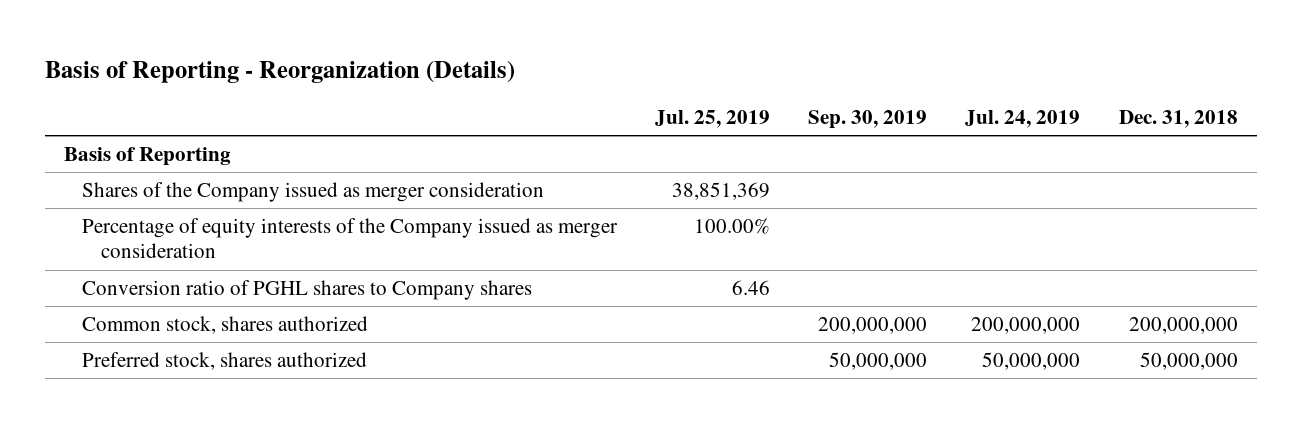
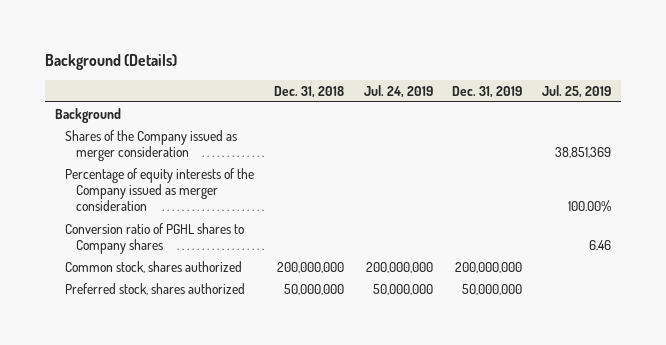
[44,60,515,83] Basis of Reporting - Reorganization (Details) -> [45,54,178,71] Background (Details)
[808,109,928,129] Sep. 30, 2019 -> none
none -> [452,85,523,98] Dec. 31, 2019
[63,147,231,167] Basis of Reporting -> [55,107,122,123] Background

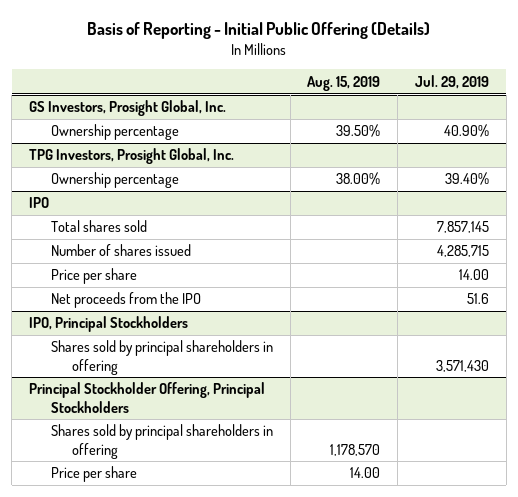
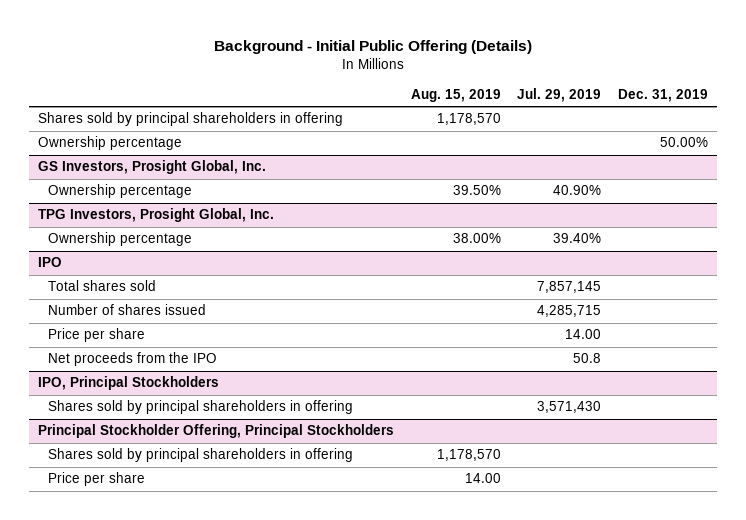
[87,21,431,39] Basis of Reporting - Initial Public Offering (Details) -> [214,39,533,54] Background - Initial Public Offering (Details)
none -> [618,89,709,103] Dec. 31, 2019
none -> [37,112,343,127] Shares sold by principal shareholders in offering
none -> [37,136,182,151] Ownership percentage
[466,293,489,305] 51.6 -> [573,353,602,364] 50.8

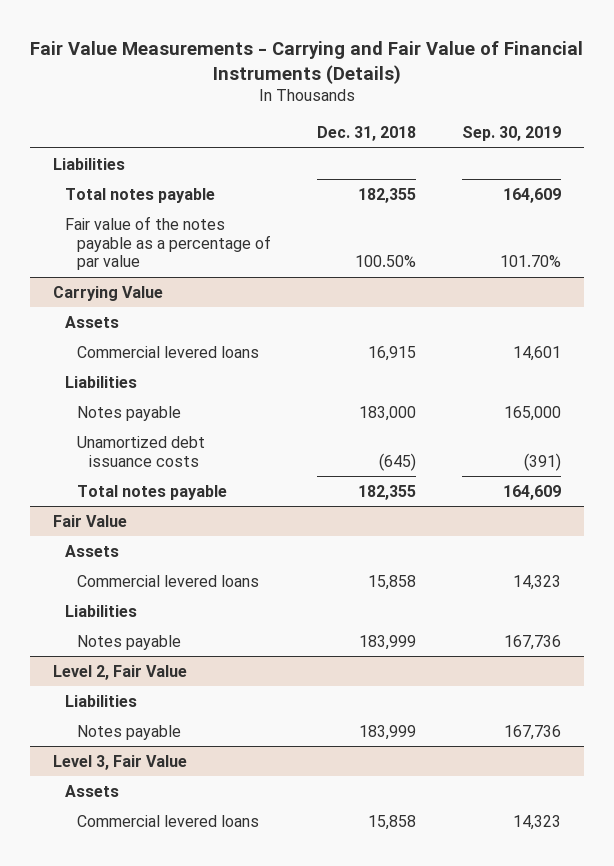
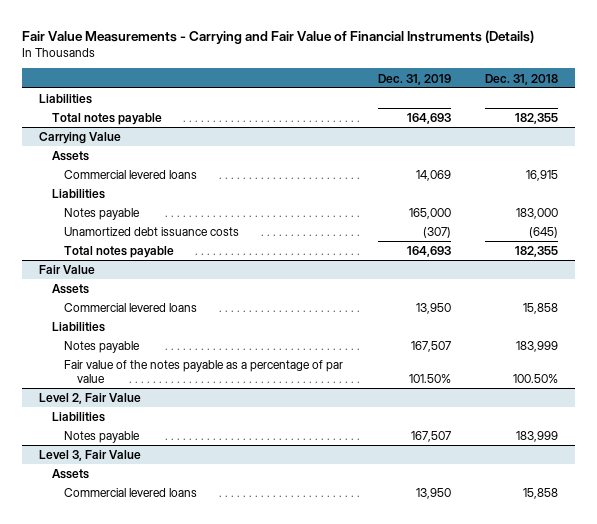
[462,126,562,142] Sep. 30, 2019 -> none
none -> [377,73,451,85] Dec. 31, 2019
[64,215,272,271] Fair value of the notes payable as a percentage of par value -> none
none -> [64,360,344,384] Fair value of the notes payable as a percentage of par value

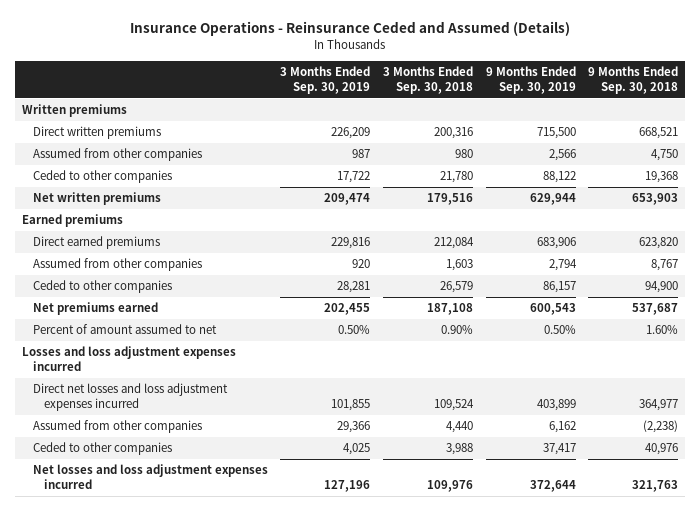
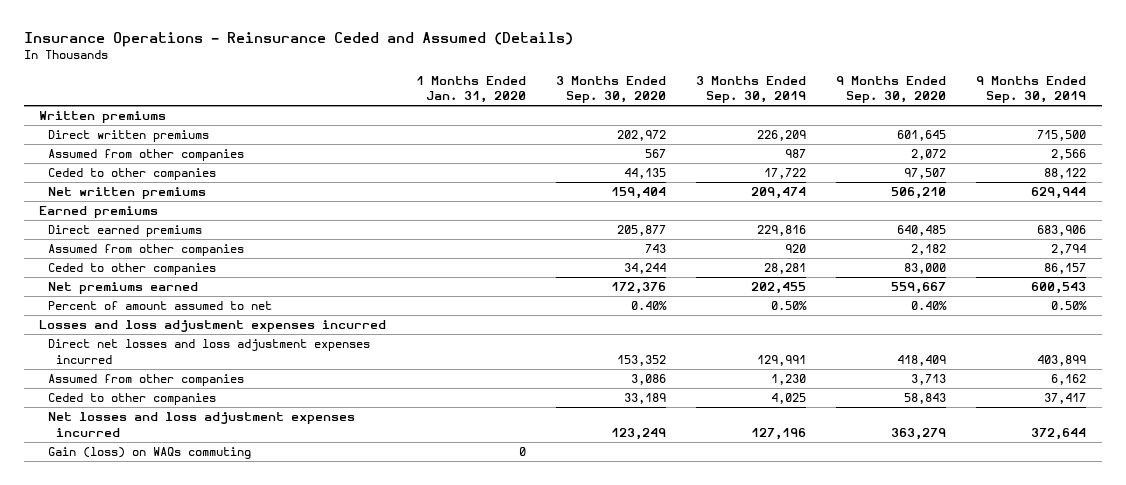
[382,66,473,94] 3 Months Ended Sep. 30, 2018 -> none
[588,66,679,94] 9 Months Ended Sep. 30, 2018 -> none
none -> [416,75,527,104] 1 Months Ended Jan. 31, 2020
none -> [556,75,667,104] 3 Months Ended Sep. 30, 2020
none -> [836,75,947,104] 9 Months Ended Sep. 30, 2020
[331,398,371,411] 101,855 -> [757,354,807,366] 129,991
[337,421,371,434] 29,366 -> [771,374,807,386] 1,230
none -> [47,447,251,460] Gain (loss) on WAQs commuting

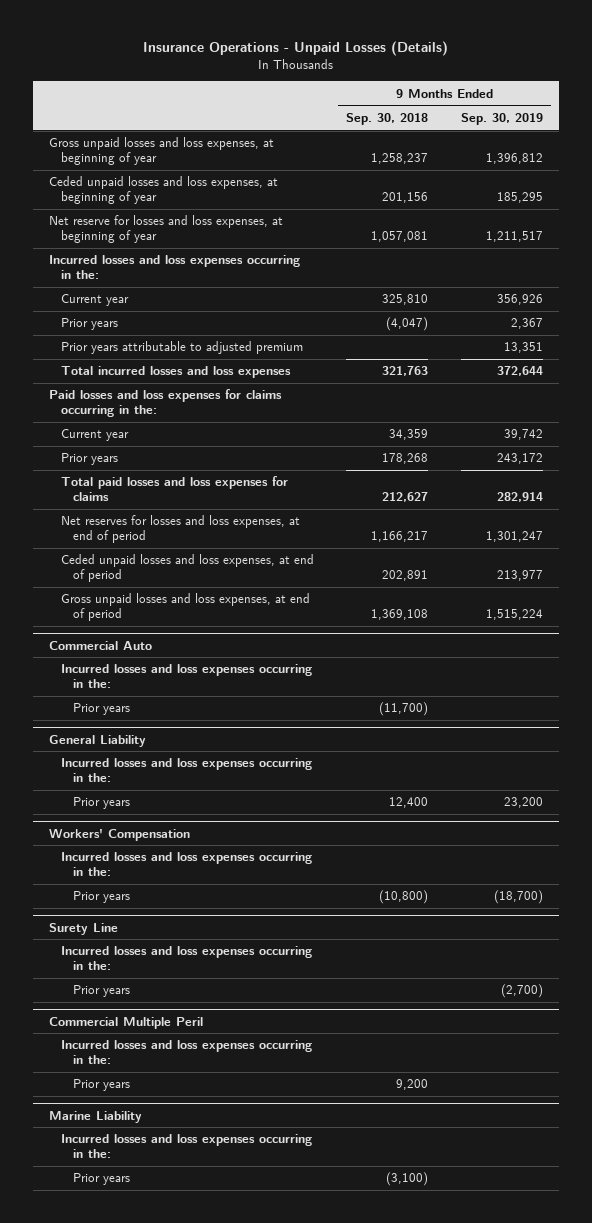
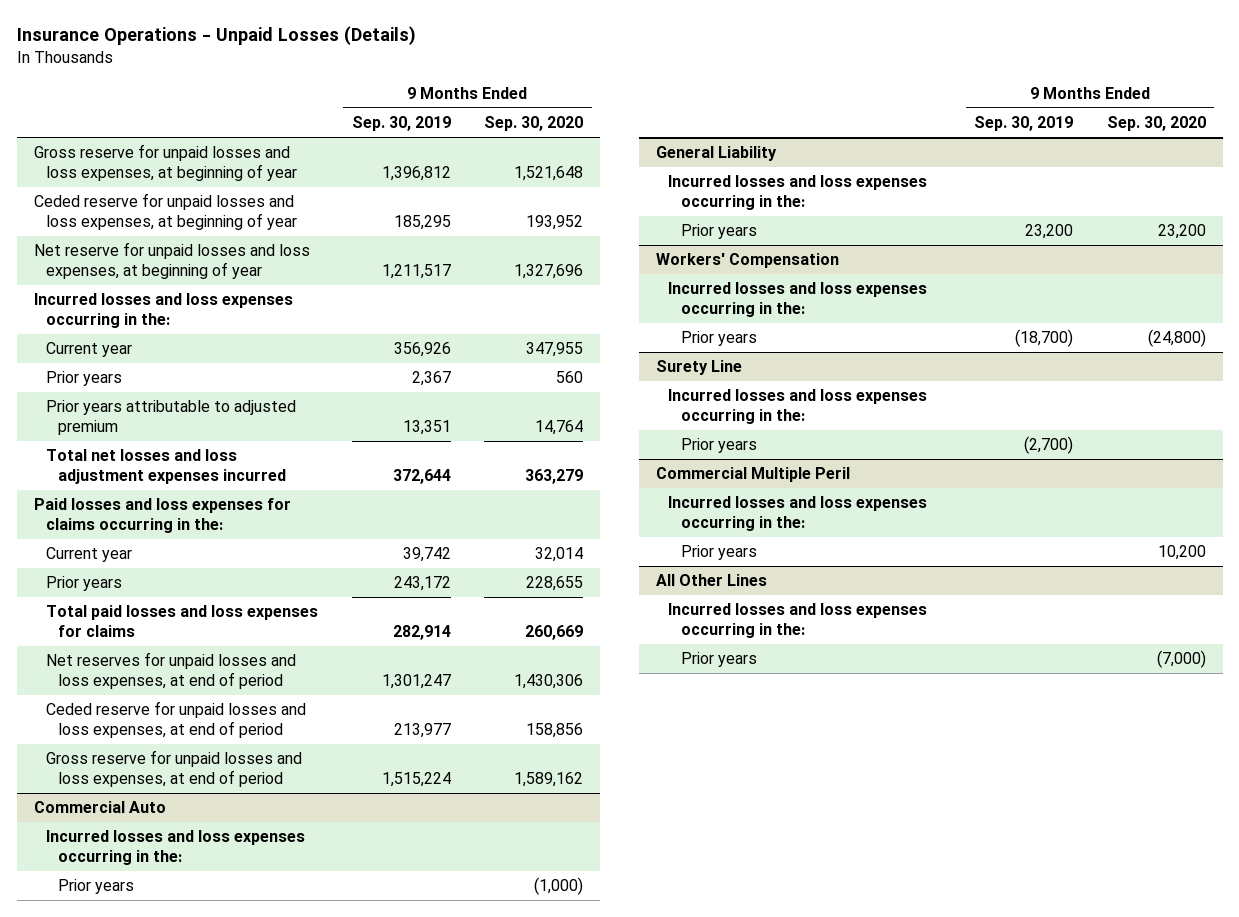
[346,112,429,125] Sep. 30, 2018 -> none
none -> [484,116,584,132] Sep. 30, 2020
[49,137,275,166] Gross unpaid losses and loss expenses, at beginning of year -> [33,144,297,181] Gross reserve for unpaid losses and loss expenses, at beginning of year
[49,176,279,205] Ceded unpaid losses and loss expenses, at beginning of year -> [33,193,297,230] Ceded reserve for unpaid losses and loss expenses, at beginning of year
[49,215,284,244] Net reserve for losses and loss expenses, at beginning of year -> [33,242,310,279] Net reserve for unpaid losses and loss expenses, at beginning of year
[61,366,292,379] Total incurred losses and loss expenses -> [45,449,286,484] Total net losses and loss adjustment expenses incurred
[61,515,301,544] Net reserves for losses and loss expenses, at end of period -> [45,652,296,689] Net reserves for unpaid losses and loss expenses, at end of period
[61,554,315,583] Ceded unpaid losses and loss expenses, at end of period -> [45,701,306,738] Ceded reserve for unpaid losses and loss expenses, at end of period
[61,593,311,622] Gross unpaid losses and loss expenses, at end of period -> [45,750,302,787] Gross reserve for unpaid losses and loss expenses, at end of period
[49,1110,143,1123] Marine Liability -> none
none -> [656,574,768,587] All Other Lines

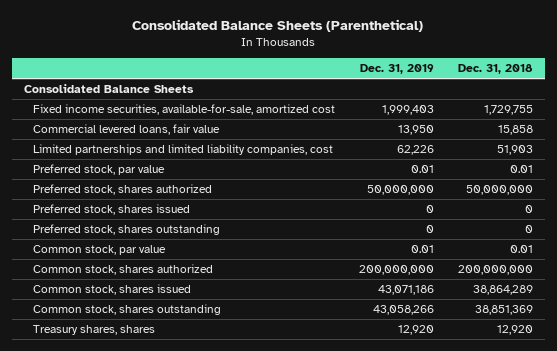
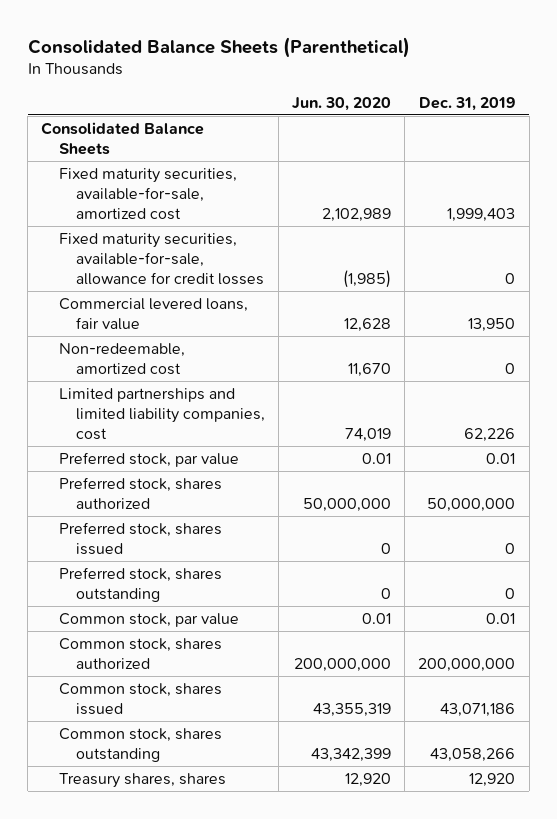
[457,64,533,75] Dec. 31, 2018 -> none
none -> [292,96,392,111] Jun. 30, 2020
[33,104,336,116] Fixed income securities, available-for-sale, amortized cost -> [58,167,237,221] Fixed maturity securities, available-for-sale, amortized cost
none -> [58,232,264,286] Fixed maturity securities, available-for-sale, allowance for credit losses
none -> [58,342,185,376] Non-redeemable, amortized cost

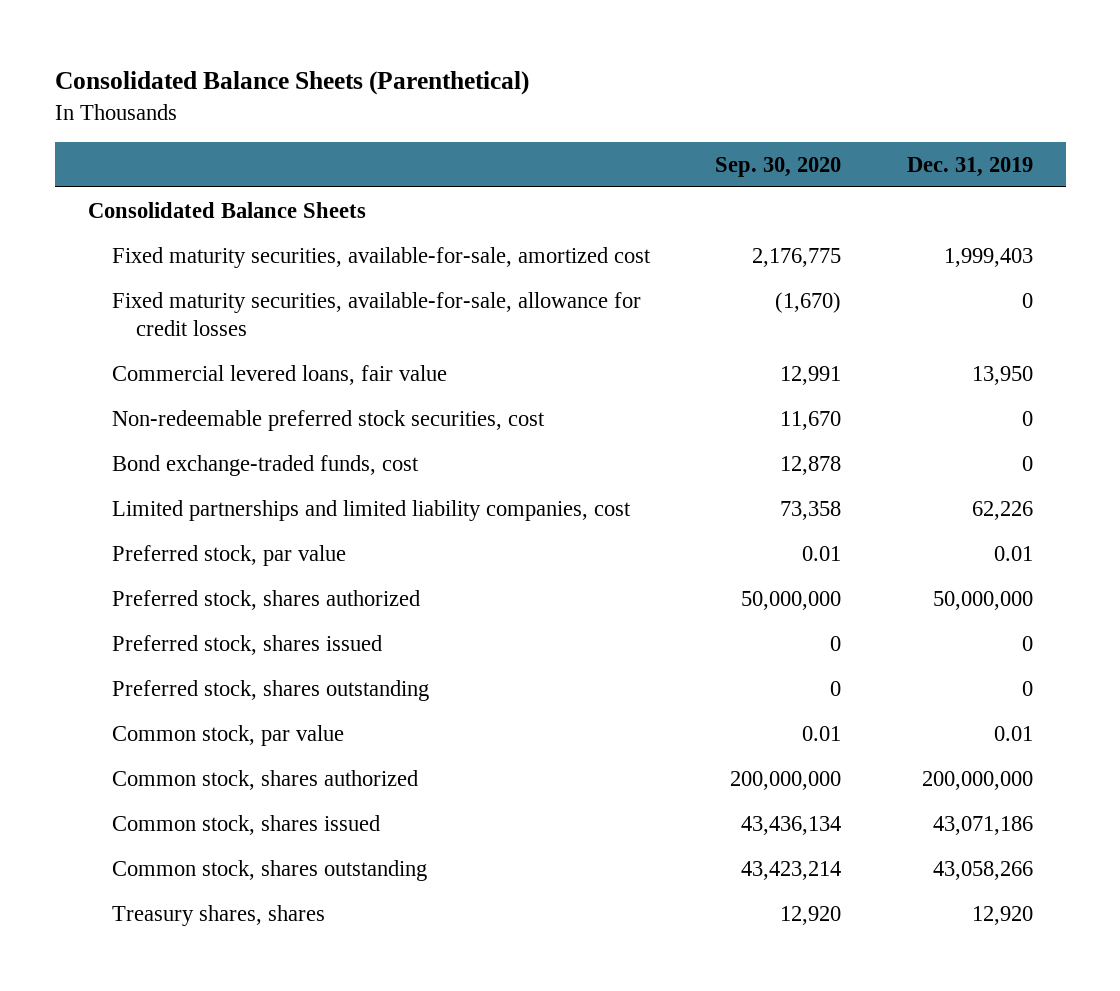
[292,96,392,111] Jun. 30, 2020 -> none
none -> [715,156,842,177] Sep. 30, 2020
[58,342,185,376] Non-redeemable, amortized cost -> none
none -> [111,409,545,431] Non-redeemable preferred stock securities, cost
none -> [111,454,419,476] Bond exchange-traded funds, cost

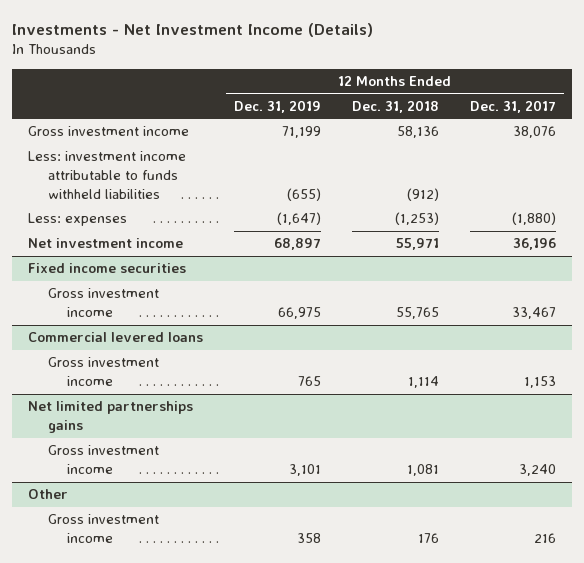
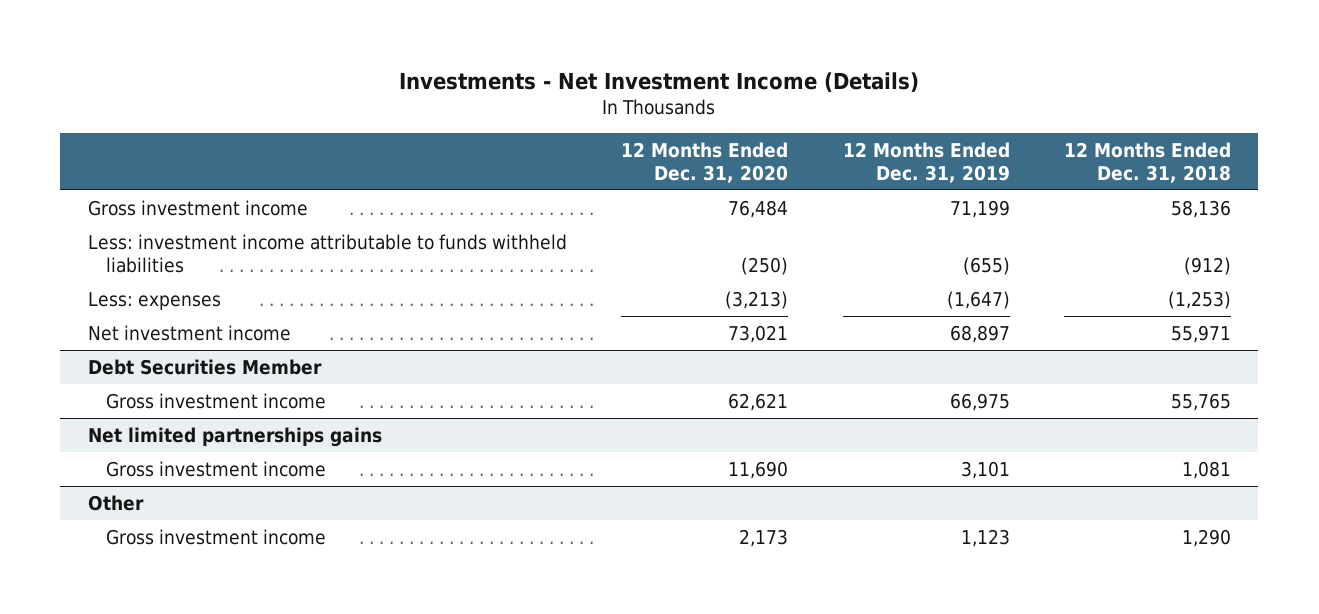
[470,99,557,113] Dec. 31, 2017 -> none
none -> [621,141,789,183] 12 Months Ended Dec. 31, 2020
[27,263,186,274] Fixed income securities -> [87,358,322,375] Debt Securities Member
[27,332,203,343] Commercial levered loans -> none
[47,357,159,387] Gross investment income -> none
[297,533,322,544] 358 -> [960,528,1010,547] 1,123
[418,533,440,544] 176 -> [1182,528,1232,547] 1,290

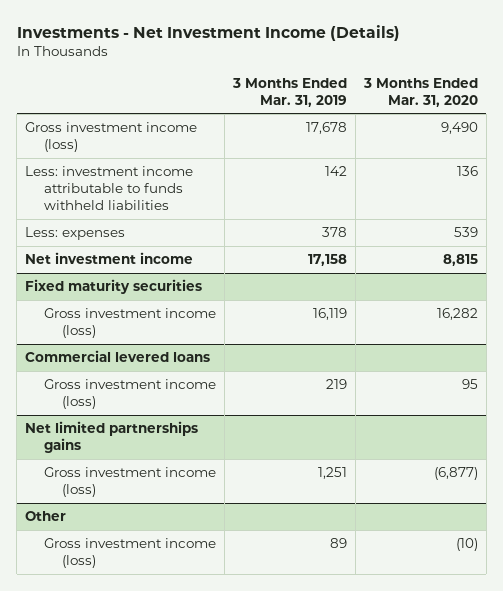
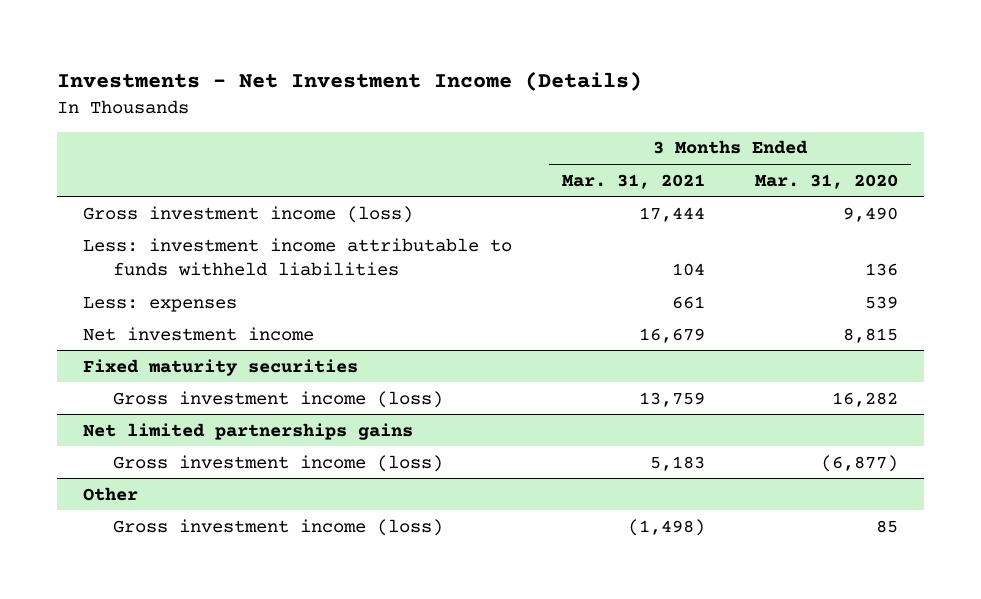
[231,77,347,107] 3 Months Ended Mar. 31, 2019 -> none
none -> [562,173,706,189] Mar. 31, 2021
[25,350,211,363] Commercial levered loans -> none
[43,379,216,410] Gross investment income (loss) -> none
[455,538,478,552] (10) -> [876,519,899,533] 85

